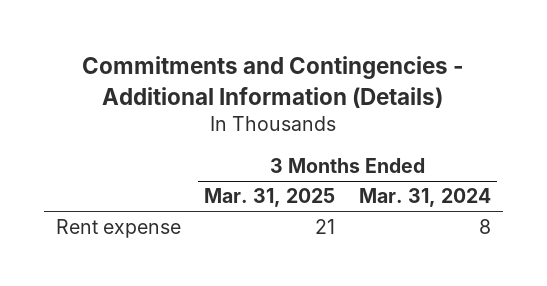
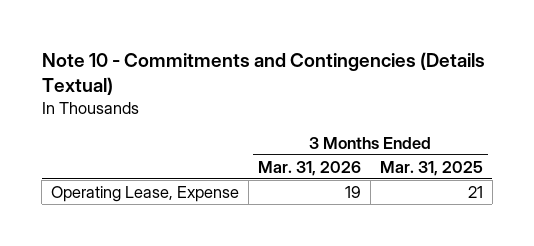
[82,56,465,108] Commitments and Contingencies - Additional Information (Details) -> [41,51,485,96] Note 10 - Commitments and Contingencies (Details Textual)
[359,188,492,208] Mar. 31, 2024 -> none
none -> [257,160,361,176] Mar. 31, 2026
[55,219,181,239] Rent expense -> [51,185,240,202] Operating Lease, Expense

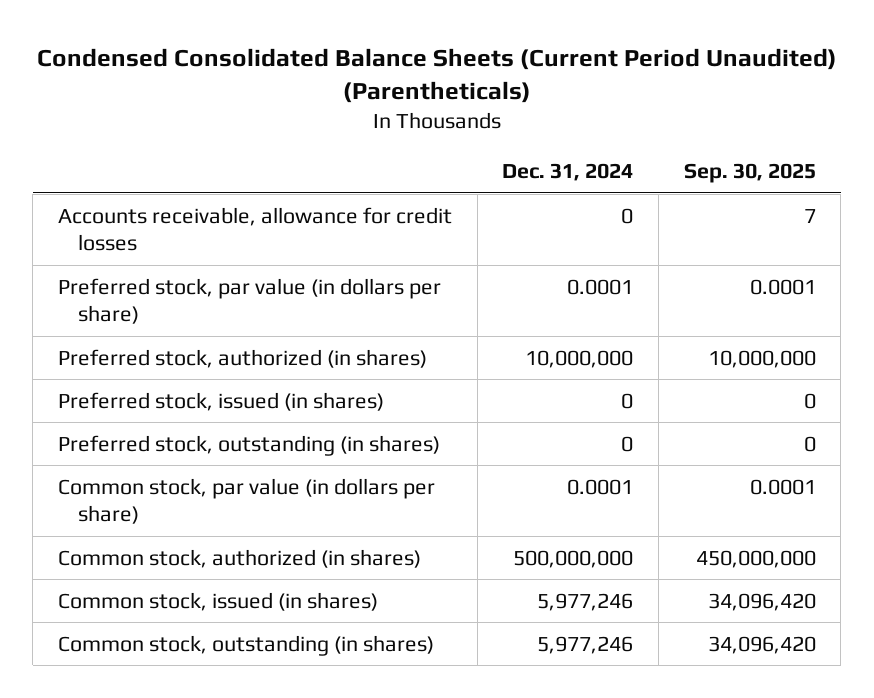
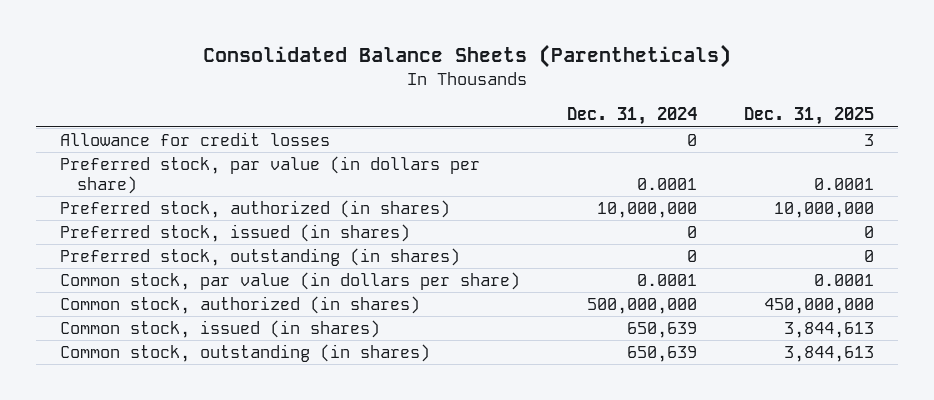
[36,47,837,104] Condensed Consolidated Balance Sheets (Current Period Unaudited) (Parentheticals) -> [203,44,732,69] Consolidated Balance Sheets (Parentheticals)
[683,163,816,184] Sep. 30, 2025 -> none
none -> [744,107,875,126] Dec. 31, 2025
[57,206,452,252] Accounts receivable, allowance for credit losses -> [59,132,330,147] Allowance for credit losses
[537,592,634,611] 5,977,246 -> [627,322,698,339] 650,639
[537,635,634,654] 5,977,246 -> [627,346,698,363] 650,639

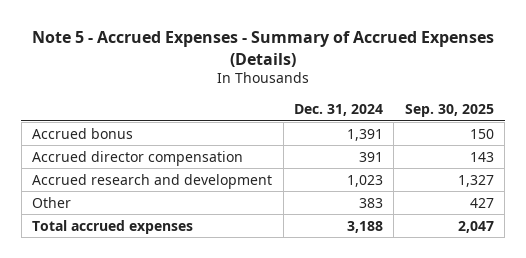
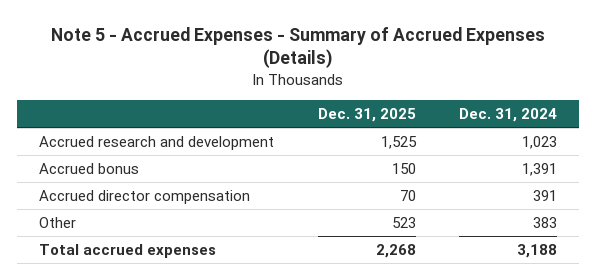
[404,104,494,118] Sep. 30, 2025 -> none
none -> [317,108,416,123] Dec. 31, 2025
[32,173,273,189] Accrued research and development -> [38,136,274,151] Accrued research and development

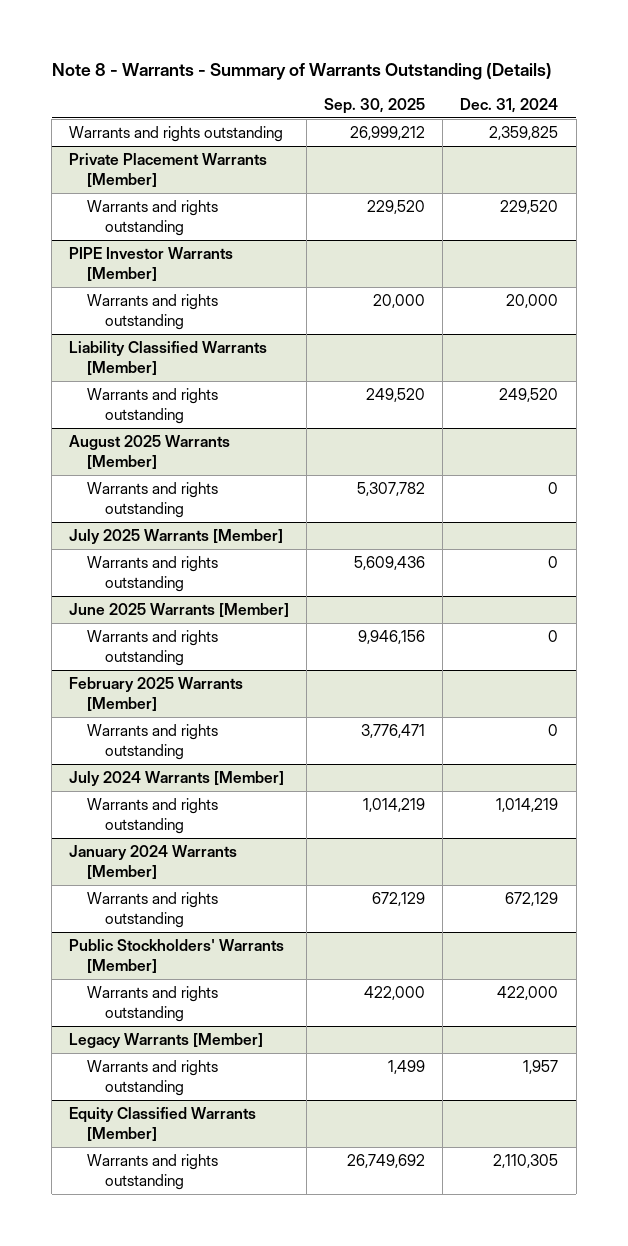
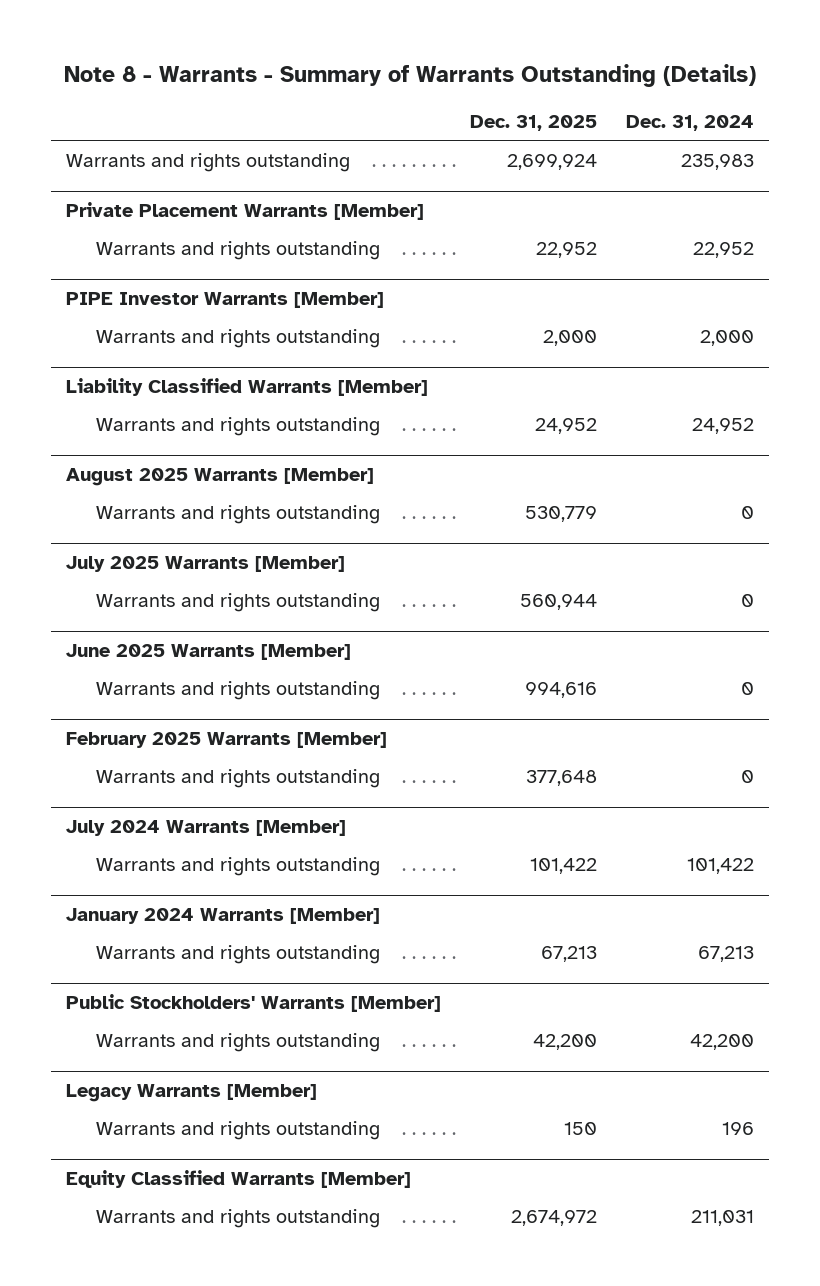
[324,97,426,114] Sep. 30, 2025 -> none
none -> [470,114,598,131] Dec. 31, 2025
[489,126,559,141] 2,359,825 -> [681,153,755,170] 235,983
[500,200,559,215] 229,520 -> [693,241,755,258] 22,952
[506,294,559,309] 20,000 -> [700,329,755,346] 2,000
[499,388,559,403] 249,520 -> [692,417,755,434] 24,952
[496,798,559,813] 1,014,219 -> [687,857,755,874] 101,422
[505,892,559,907] 672,129 -> [698,945,755,962] 67,213
[497,986,559,1001] 422,000 -> [690,1033,755,1050] 42,200
[523,1060,559,1075] 1,957 -> [722,1121,755,1135] 196
[493,1154,559,1169] 2,110,305 -> [691,1209,755,1226] 211,031

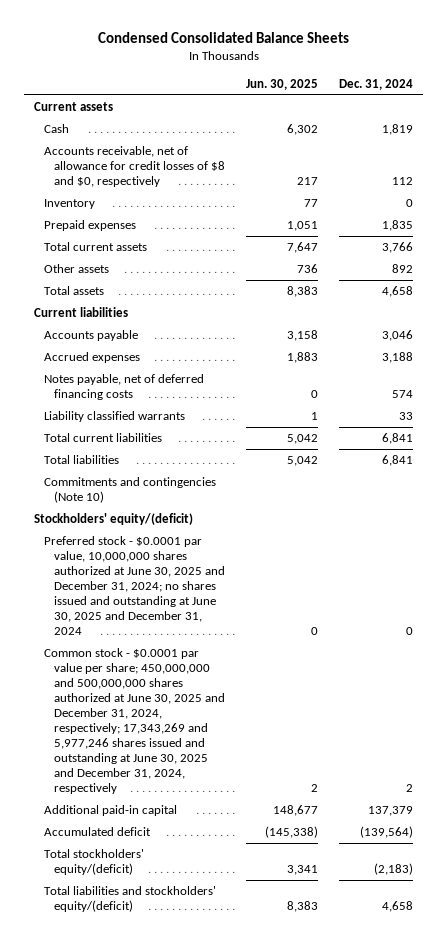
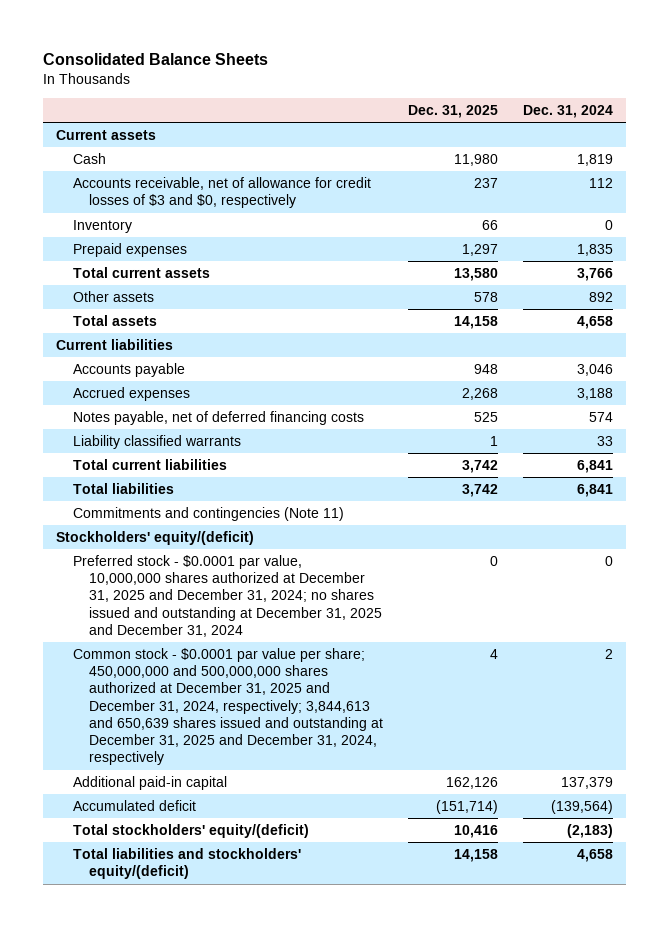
[97,32,349,44] Condensed Consolidated Balance Sheets -> [43,52,269,65] Consolidated Balance Sheets
[245,78,318,90] Jun. 30, 2025 -> none
none -> [408,104,499,118] Dec. 31, 2025
[44,145,225,187] Accounts receivable, net of allowance for credit losses of $8 and $0, respectively -> [72,176,371,209] Accounts receivable, net of allowance for credit losses of $3 and $0, respectively
[44,476,217,503] Commitments and contingencies (Note 10) -> [72,506,344,521] Commitments and contingencies (Note 11)
[44,535,225,635] Preferred stock - $0.0001 par value, 10,000,000 shares authorized at June 30, 2025 and December 31, 2024; no shares issued and outstanding at June 30, 2025 and December 31, 2024 -> [72,554,383,637] Preferred stock - $0.0001 par value, 10,000,000 shares authorized at December 31, 2025 and December 31, 2024; no shares issued and outstanding at December 31, 2025 and December 31, 2024
[44,647,225,794] Common stock - $0.0001 par value per share; 450,000,000 and 500,000,000 shares authorized at June 30, 2025 and December 31, 2024, respectively; 17,343,269 and 5,977,246 shares issued and outstanding at June 30, 2025 and December 31, 2024, respectively -> [72,647,384,766] Common stock - $0.0001 par value per share; 450,000,000 and 500,000,000 shares authorized at December 31, 2025 and December 31, 2024, respectively; 3,844,613 and 650,639 shares issued and outstanding at December 31, 2025 and December 31, 2024, respectively

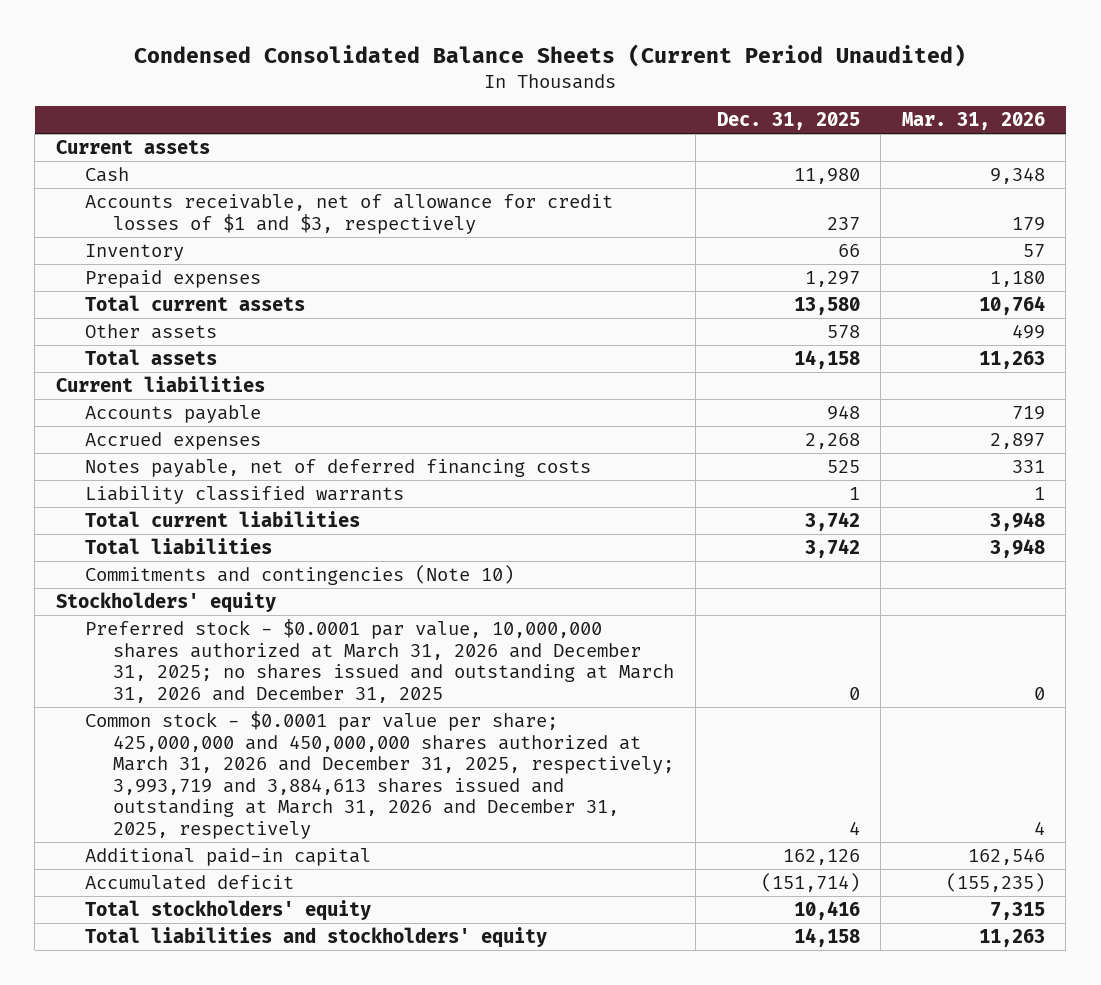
[43,52,269,65] Consolidated Balance Sheets -> [134,44,967,68] Condensed Consolidated Balance Sheets (Current Period Unaudited)
[523,104,614,118] Dec. 31, 2024 -> none
none -> [901,112,1045,131] Mar. 31, 2026
[72,176,371,209] Accounts receivable, net of allowance for credit losses of $3 and $0, respectively -> [84,194,613,234] Accounts receivable, net of allowance for credit losses of $1 and $3, respectively
[72,506,344,521] Commitments and contingencies (Note 11) -> [84,565,514,586] Commitments and contingencies (Note 10)
[55,530,254,545] Stockholders' equity/(deficit) -> [55,592,276,614] Stockholders' equity
[72,554,383,637] Preferred stock - $0.0001 par value, 10,000,000 shares authorized at December 31, 2025 and December 31, 2024; no shares issued and outstanding at December 31, 2025 and December 31, 2024 -> [84,619,675,703] Preferred stock - $0.0001 par value, 10,000,000 shares authorized at March 31, 2026 and December 31, 2025; no shares issued and outstanding at March 31, 2026 and December 31, 2025
[72,647,384,766] Common stock - $0.0001 par value per share; 450,000,000 and 500,000,000 shares authorized at December 31, 2025 and December 31, 2024, respectively; 3,844,613 and 650,639 shares issued and outstanding at December 31, 2025 and December 31, 2024, respectively -> [84,711,675,839] Common stock - $0.0001 par value per share; 425,000,000 and 450,000,000 shares authorized at March 31, 2026 and December 31, 2025, respectively; 3,993,719 and 3,884,613 shares issued and outstanding at March 31, 2026 and December 31, 2025, respectively
[72,823,309,838] Total stockholders' equity/(deficit) -> [84,900,371,922] Total stockholders' equity
[72,847,301,880] Total liabilities and stockholders' equity/(deficit) -> [84,927,547,949] Total liabilities and stockholders' equity

